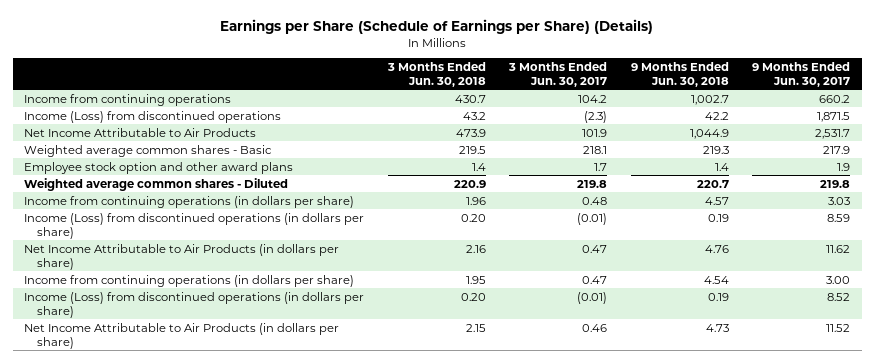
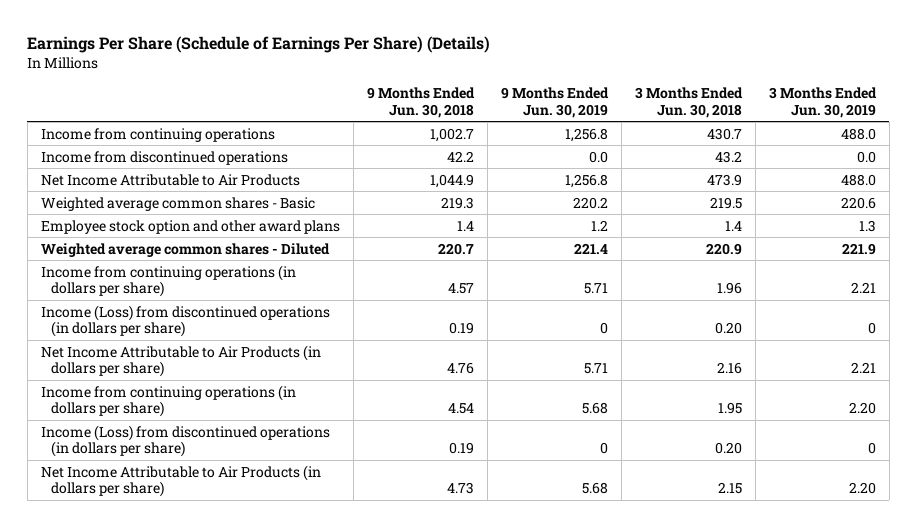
[220,18,654,34] Earnings per Share (Schedule of Earnings per Share) (Details) -> [27,35,491,53] Earnings Per Share (Schedule of Earnings Per Share) (Details)
[508,61,608,87] 3 Months Ended Jun. 30, 2017 -> none
[752,61,851,87] 9 Months Ended Jun. 30, 2017 -> none
none -> [500,87,609,118] 9 Months Ended Jun. 30, 2019
none -> [768,87,877,118] 3 Months Ended Jun. 30, 2019
[24,110,282,123] Income (Loss) from discontinued operations -> [40,150,288,165] Income from discontinued operations

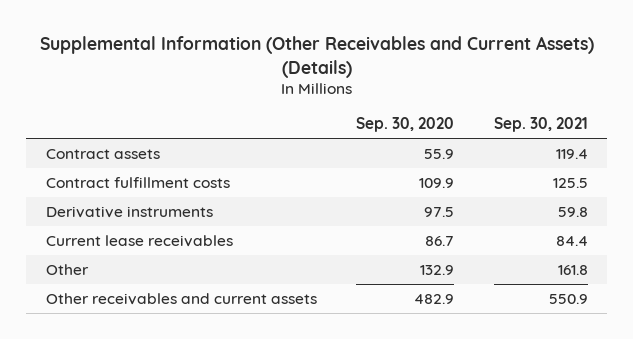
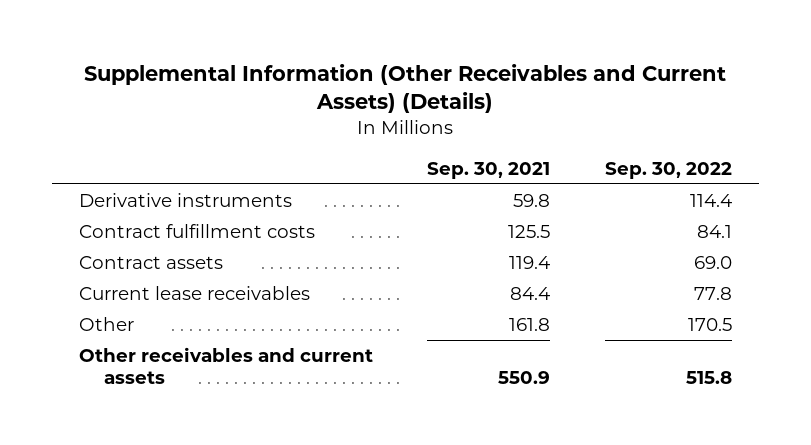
[356,117,455,133] Sep. 30, 2020 -> none
none -> [604,161,732,179] Sep. 30, 2022
[45,176,230,188] Contract fulfillment costs -> [79,223,316,238] Contract fulfillment costs
[45,148,160,159] Contract assets -> [79,255,224,269] Contract assets

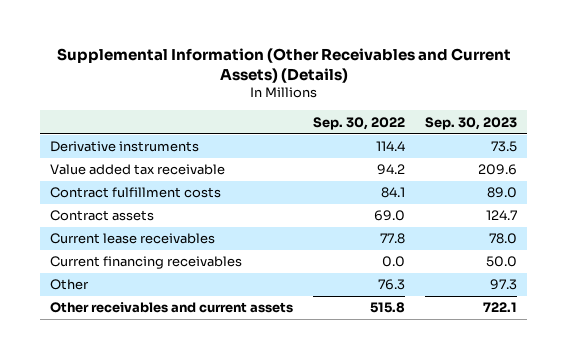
[427,161,551,179] Sep. 30, 2021 -> none
none -> [425,116,518,130] Sep. 30, 2023
none -> [49,164,225,176] Value added tax receivable
none -> [49,256,242,270] Current financing receivables
[687,317,732,331] 170.5 -> [378,279,406,291] 76.3

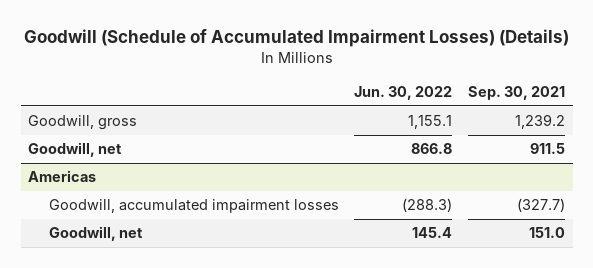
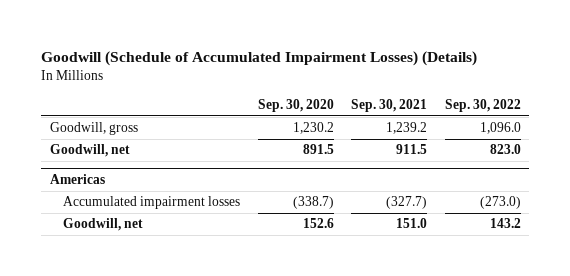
[354,86,453,101] Jun. 30, 2022 -> none
none -> [257,99,334,113] Sep. 30, 2020
none -> [444,99,521,113] Sep. 30, 2022
[48,199,339,214] Goodwill, accumulated impairment losses -> [63,196,241,210] Accumulated impairment losses

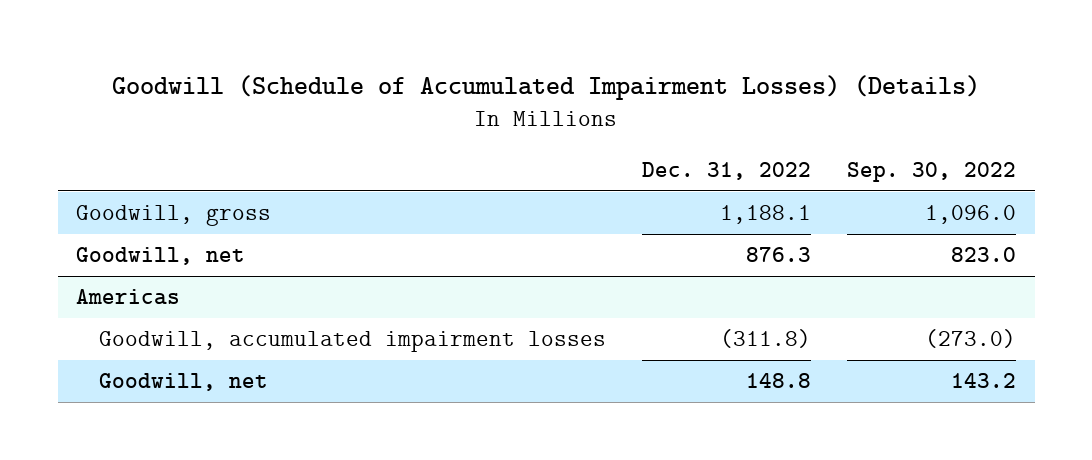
[257,99,334,113] Sep. 30, 2020 -> none
[351,99,428,113] Sep. 30, 2021 -> none
none -> [642,162,812,181] Dec. 31, 2022
[63,196,241,210] Accumulated impairment losses -> [99,331,607,353] Goodwill, accumulated impairment losses

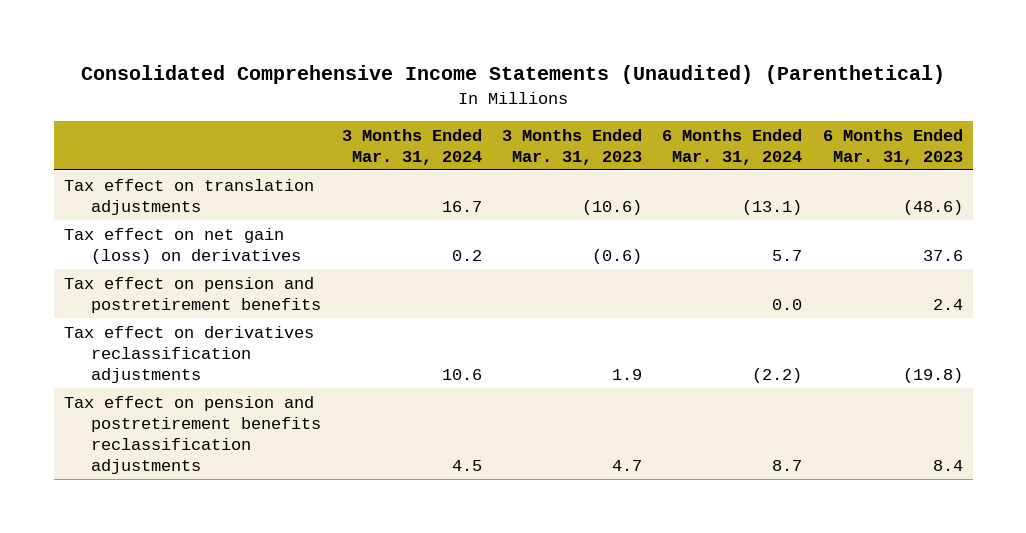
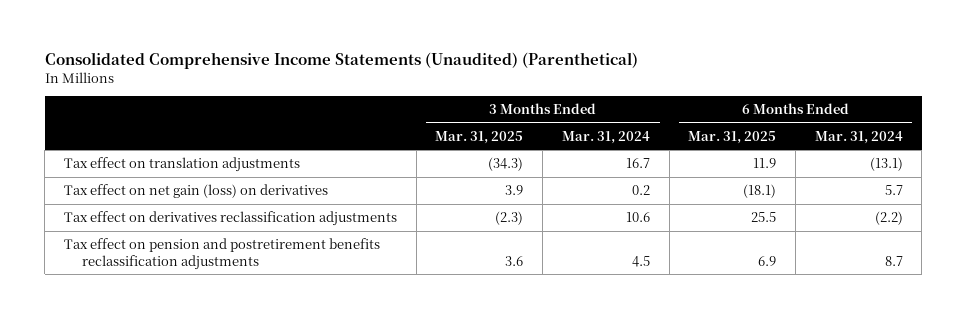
[501,128,642,165] 3 Months Ended Mar. 31, 2023 -> none
[822,128,963,165] 6 Months Ended Mar. 31, 2023 -> none
none -> [435,130,524,144] Mar. 31, 2025
none -> [688,130,777,144] Mar. 31, 2025
[63,276,322,313] Tax effect on pension and postretirement benefits -> none

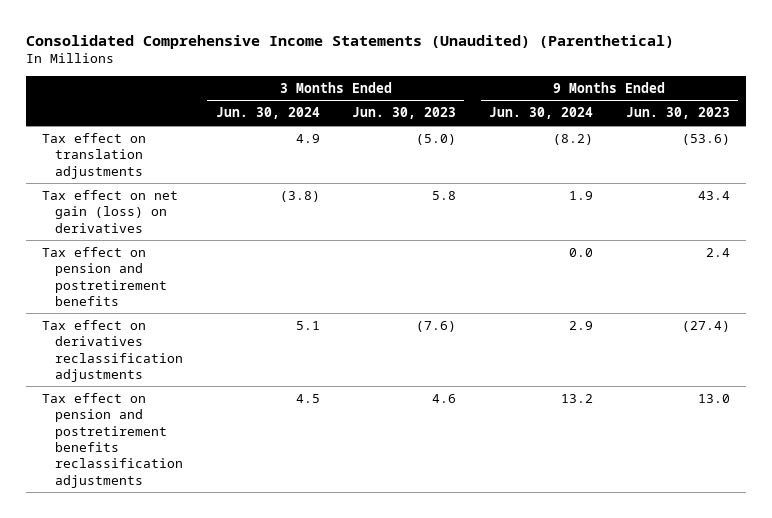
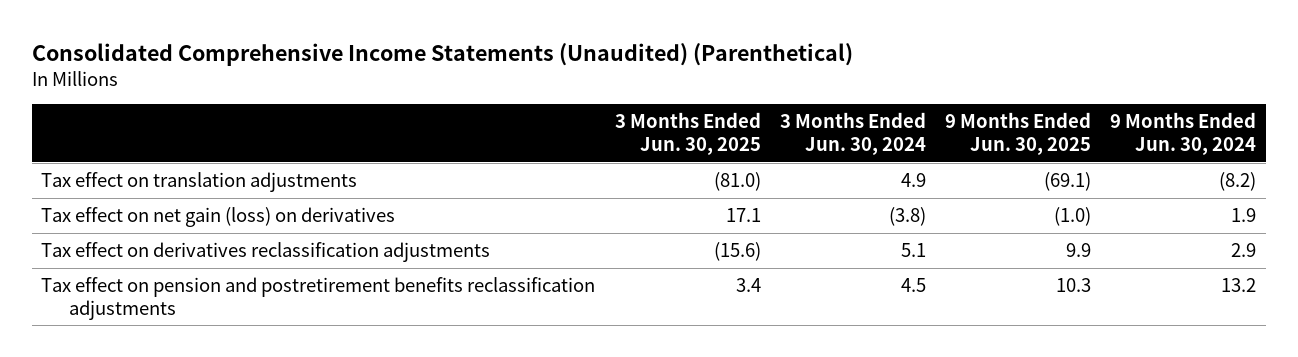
[352,107,457,120] Jun. 30, 2023 -> none
[625,107,730,120] Jun. 30, 2023 -> none
none -> [614,112,761,155] 3 Months Ended Jun. 30, 2025
none -> [944,112,1091,155] 9 Months Ended Jun. 30, 2025
[42,246,167,306] Tax effect on pension and postretirement benefits -> none

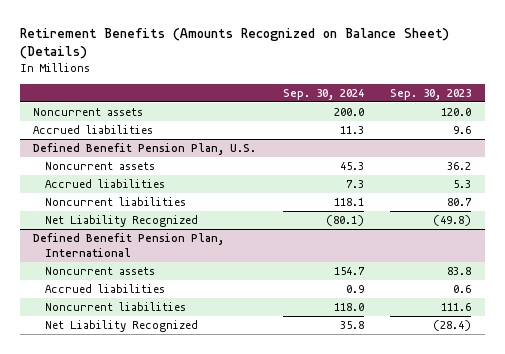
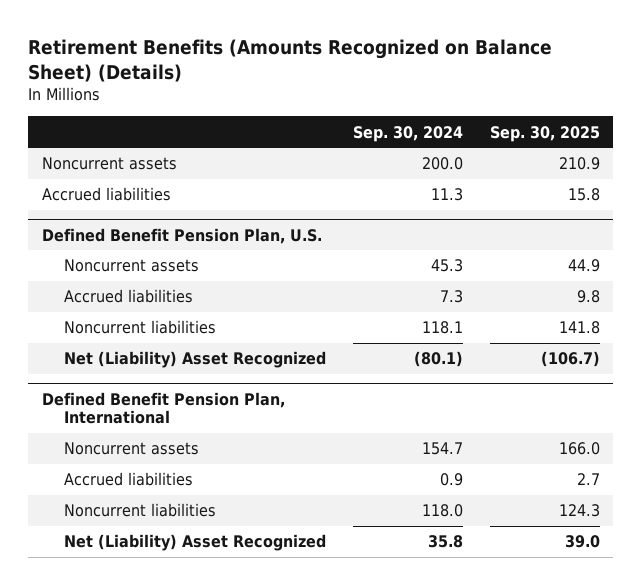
[390,88,472,100] Sep. 30, 2023 -> none
none -> [489,125,600,142] Sep. 30, 2025
[44,215,198,228] Net Liability Recognized -> [64,351,327,369] Net (Liability) Asset Recognized
[44,320,198,333] Net Liability Recognized -> [64,534,327,552] Net (Liability) Asset Recognized

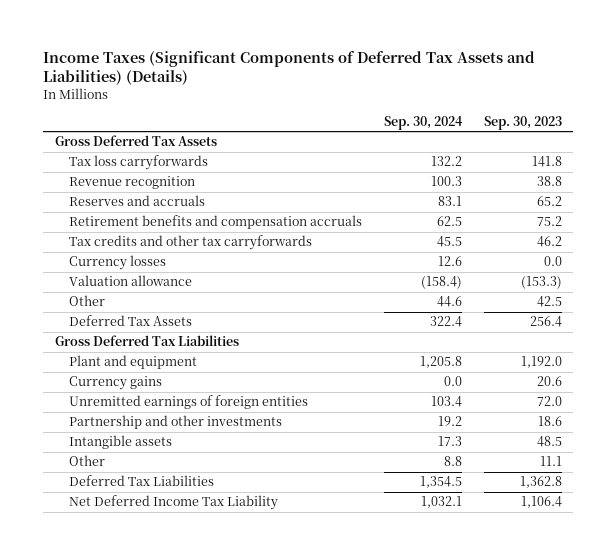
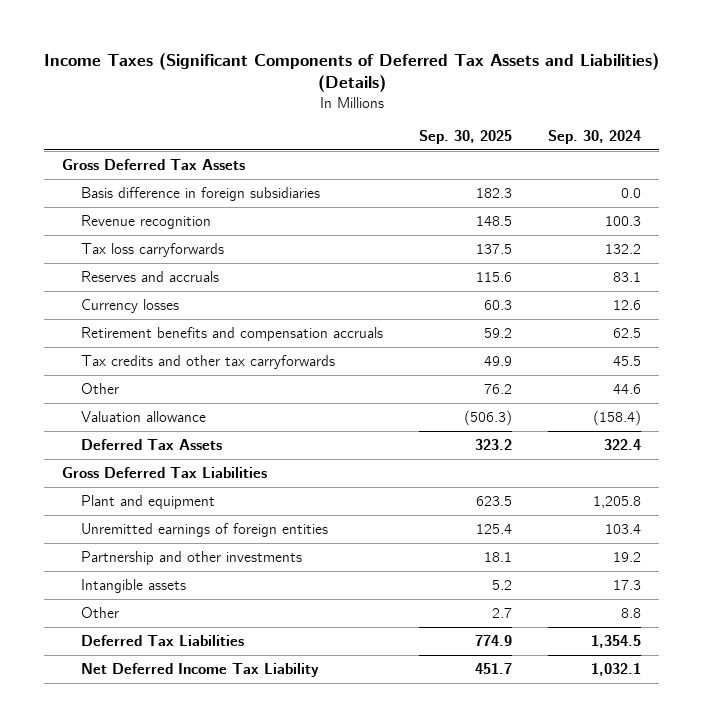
[483,116,562,131] Sep. 30, 2023 -> none
none -> [418,129,512,144] Sep. 30, 2025
none -> [80,186,320,201] Basis difference in foreign subsidiaries
[68,155,208,171] Tax loss carryforwards -> [80,242,224,257] Tax loss carryforwards
[68,255,166,271] Currency losses -> [80,298,179,313] Currency losses
[68,275,192,287] Valuation allowance -> [80,410,206,422] Valuation allowance
[68,376,162,391] Currency gains -> none

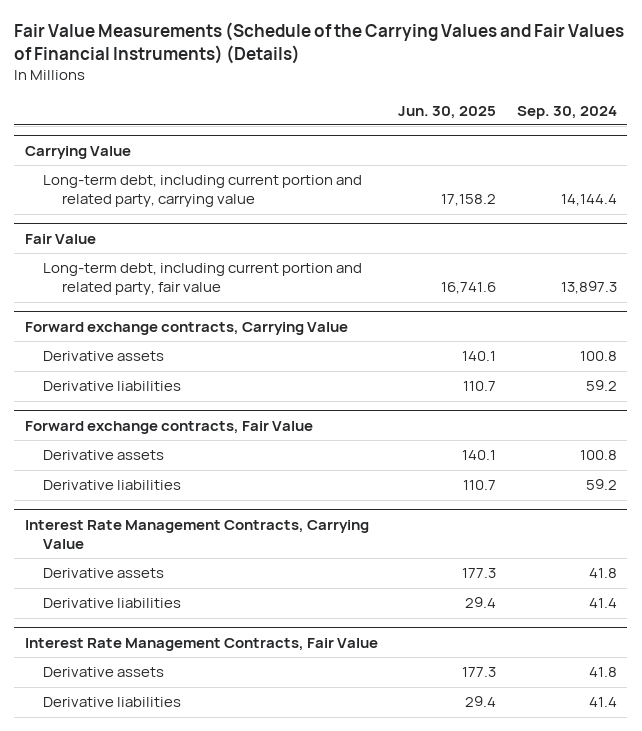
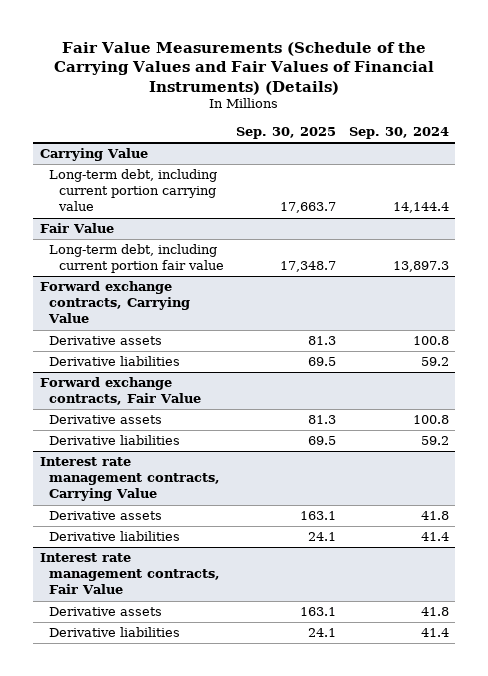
[398,105,497,119] Jun. 30, 2025 -> none
none -> [236,127,337,140] Sep. 30, 2025
[43,175,363,208] Long-term debt, including current portion and related party, carrying value -> [49,169,218,212] Long-term debt, including current portion carrying value
[43,263,363,296] Long-term debt, including current portion and related party, fair value -> [49,244,224,274] Long-term debt, including current portion fair value
[24,519,369,549] Interest Rate Management Contracts, Carrying Value -> [39,457,221,502] Interest rate management contracts, Carrying Value
[24,637,378,651] Interest Rate Management Contracts, Fair Value -> [39,553,221,595] Interest rate management contracts, Fair Value

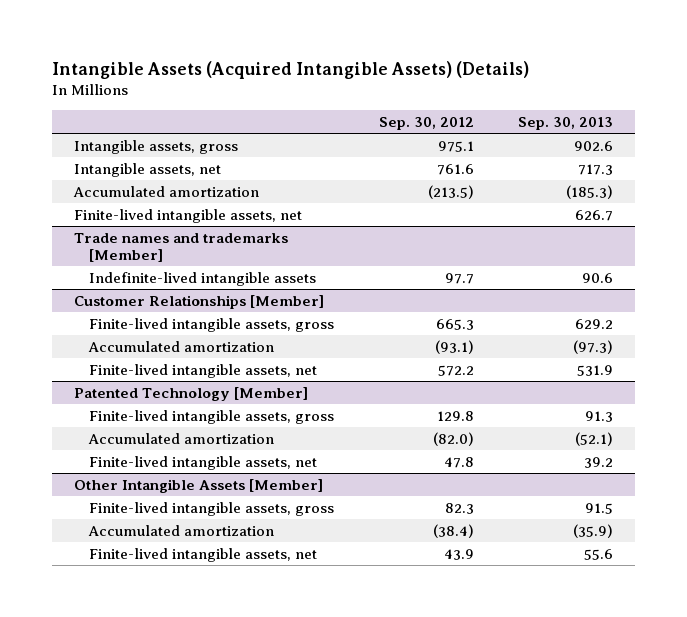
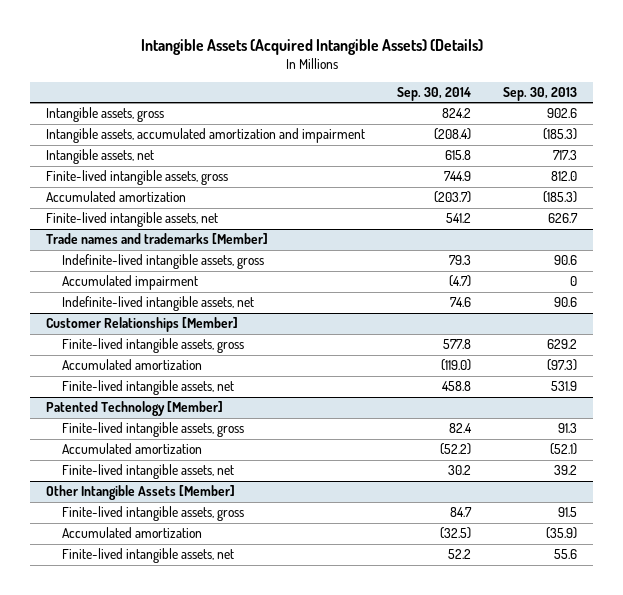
[378,116,474,130] Sep. 30, 2012 -> none
none -> [397,86,472,101] Sep. 30, 2014
none -> [46,128,366,144] Intangible assets, accumulated amortization and impairment
none -> [46,170,229,186] Finite-lived intangible assets, gross
none -> [62,254,265,270] Indefinite-lived intangible assets, gross
none -> [62,275,199,291] Accumulated impairment
[89,271,317,286] Indefinite-lived intangible assets -> [62,296,255,312] Indefinite-lived intangible assets, net

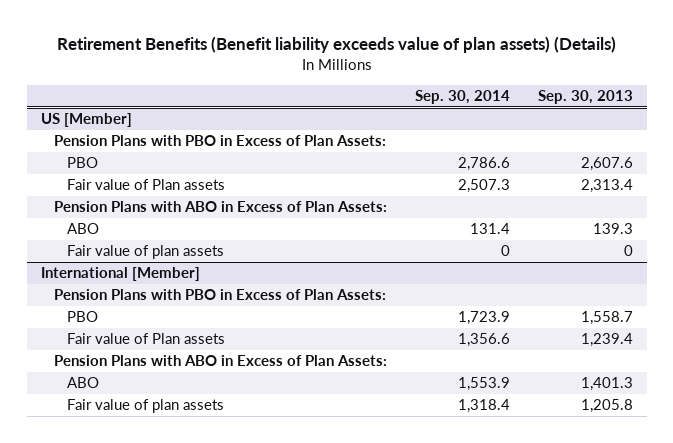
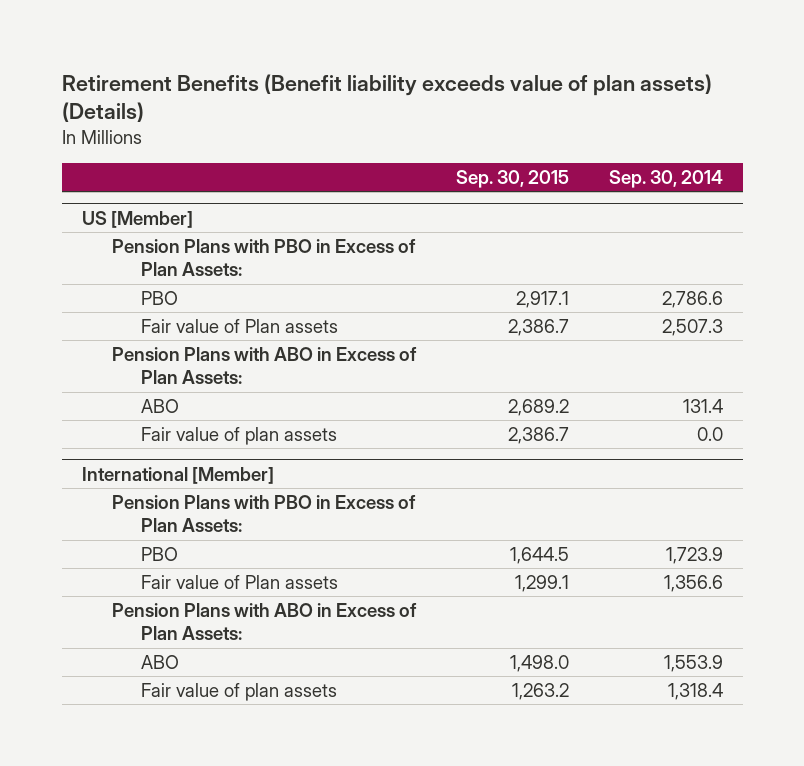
[537,90,633,105] Sep. 30, 2013 -> none
none -> [455,169,569,188] Sep. 30, 2015
[500,245,510,257] 0 -> [696,426,723,441] 0.0

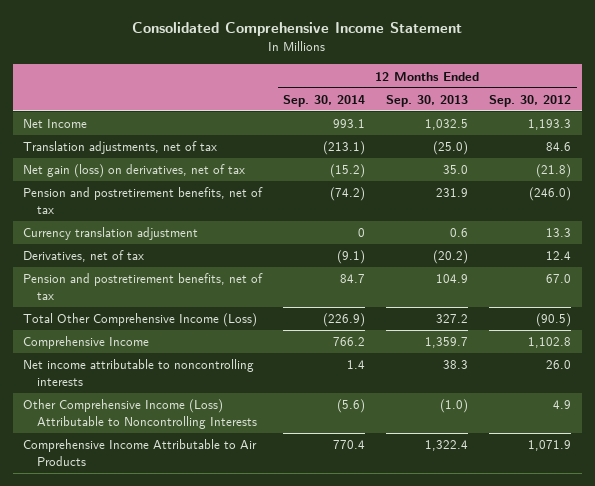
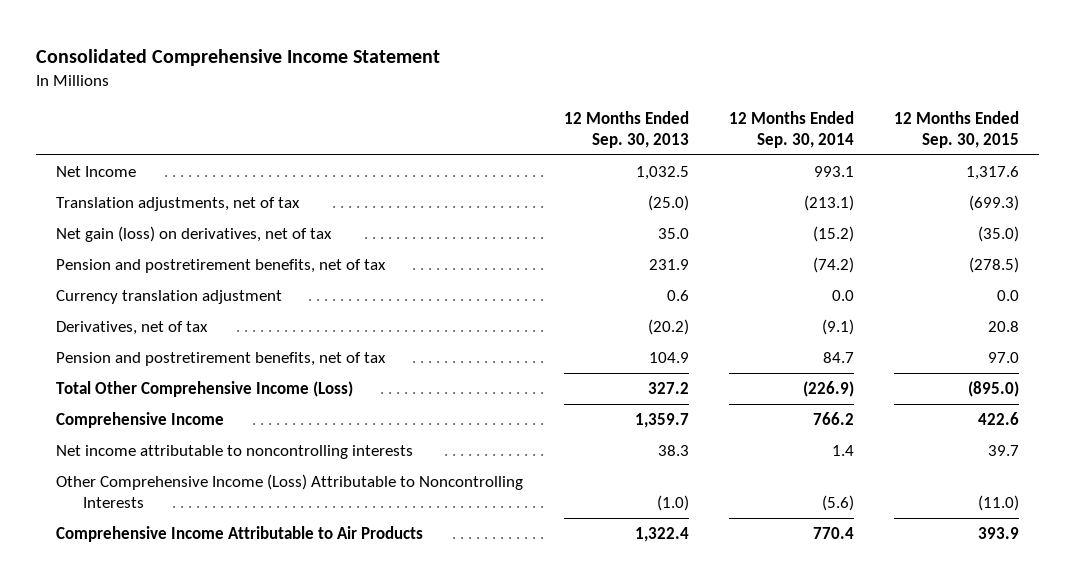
[489,94,572,107] Sep. 30, 2012 -> none
none -> [893,110,1019,149] 12 Months Ended Sep. 30, 2015
[358,228,366,238] 0 -> [831,289,854,301] 0.0

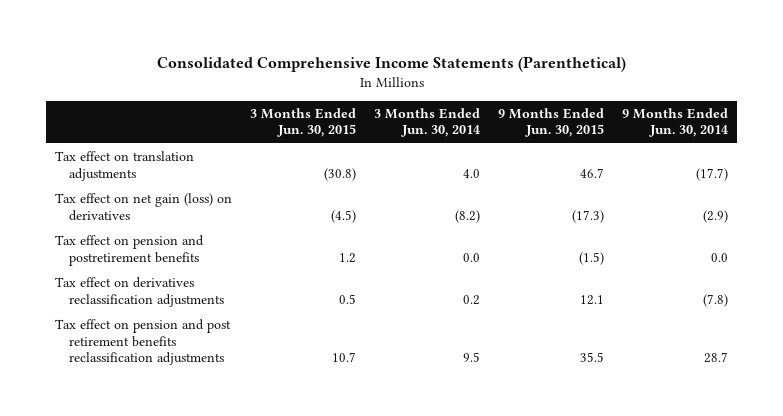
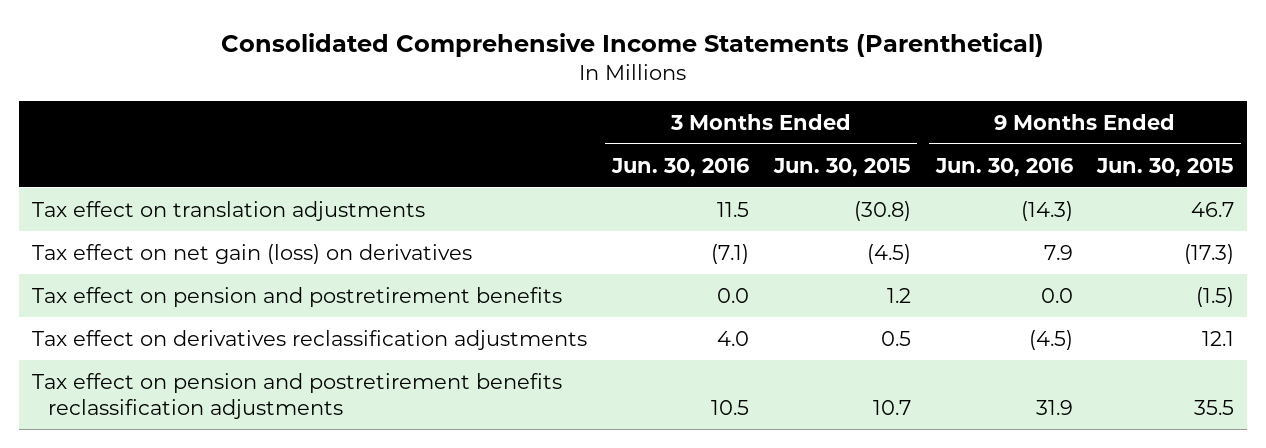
[374,107,481,138] 3 Months Ended Jun. 30, 2014 -> none
[621,107,728,138] 9 Months Ended Jun. 30, 2014 -> none
none -> [610,157,749,177] Jun. 30, 2016
none -> [934,157,1073,177] Jun. 30, 2016
[55,319,232,366] Tax effect on pension and post retirement benefits reclassification adjustments -> [31,372,562,420] Tax effect on pension and postretirement benefits reclassification adjustments

